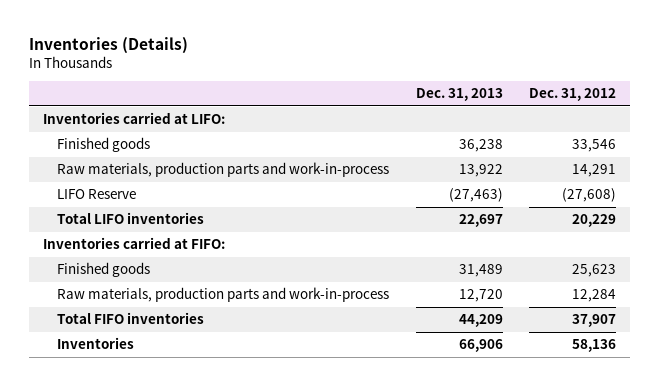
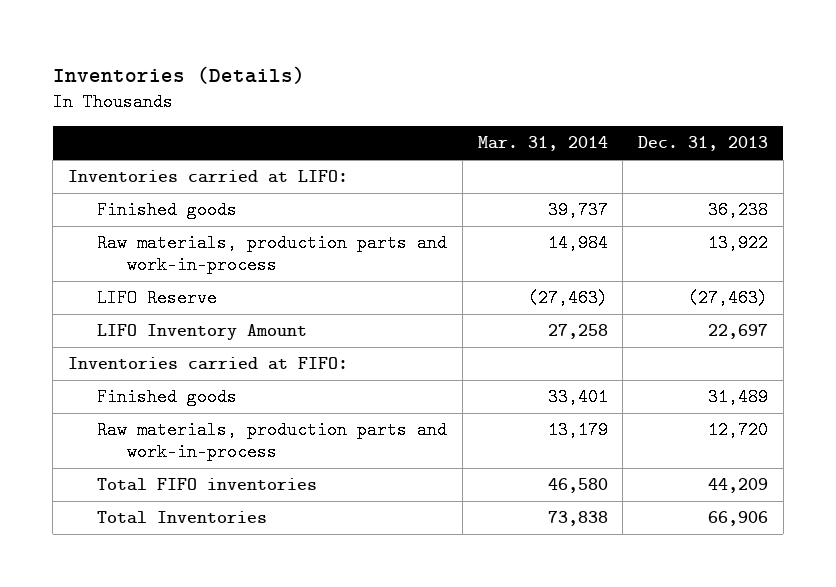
[529,88,617,102] Dec. 31, 2012 -> none
none -> [477,136,608,152] Mar. 31, 2014
[57,212,205,225] Total LIFO inventories -> [97,324,308,341] LIFO Inventory Amount
[57,337,135,350] Inventories -> [97,511,268,525] Total Inventories

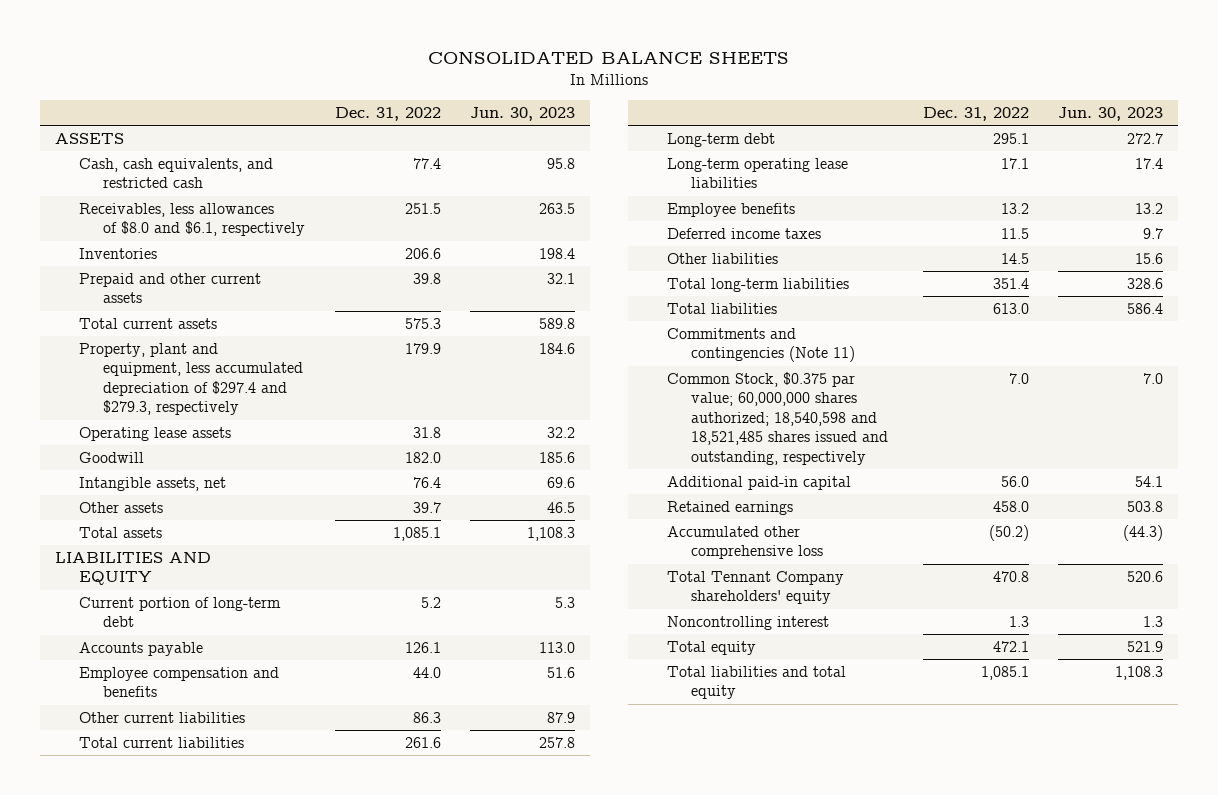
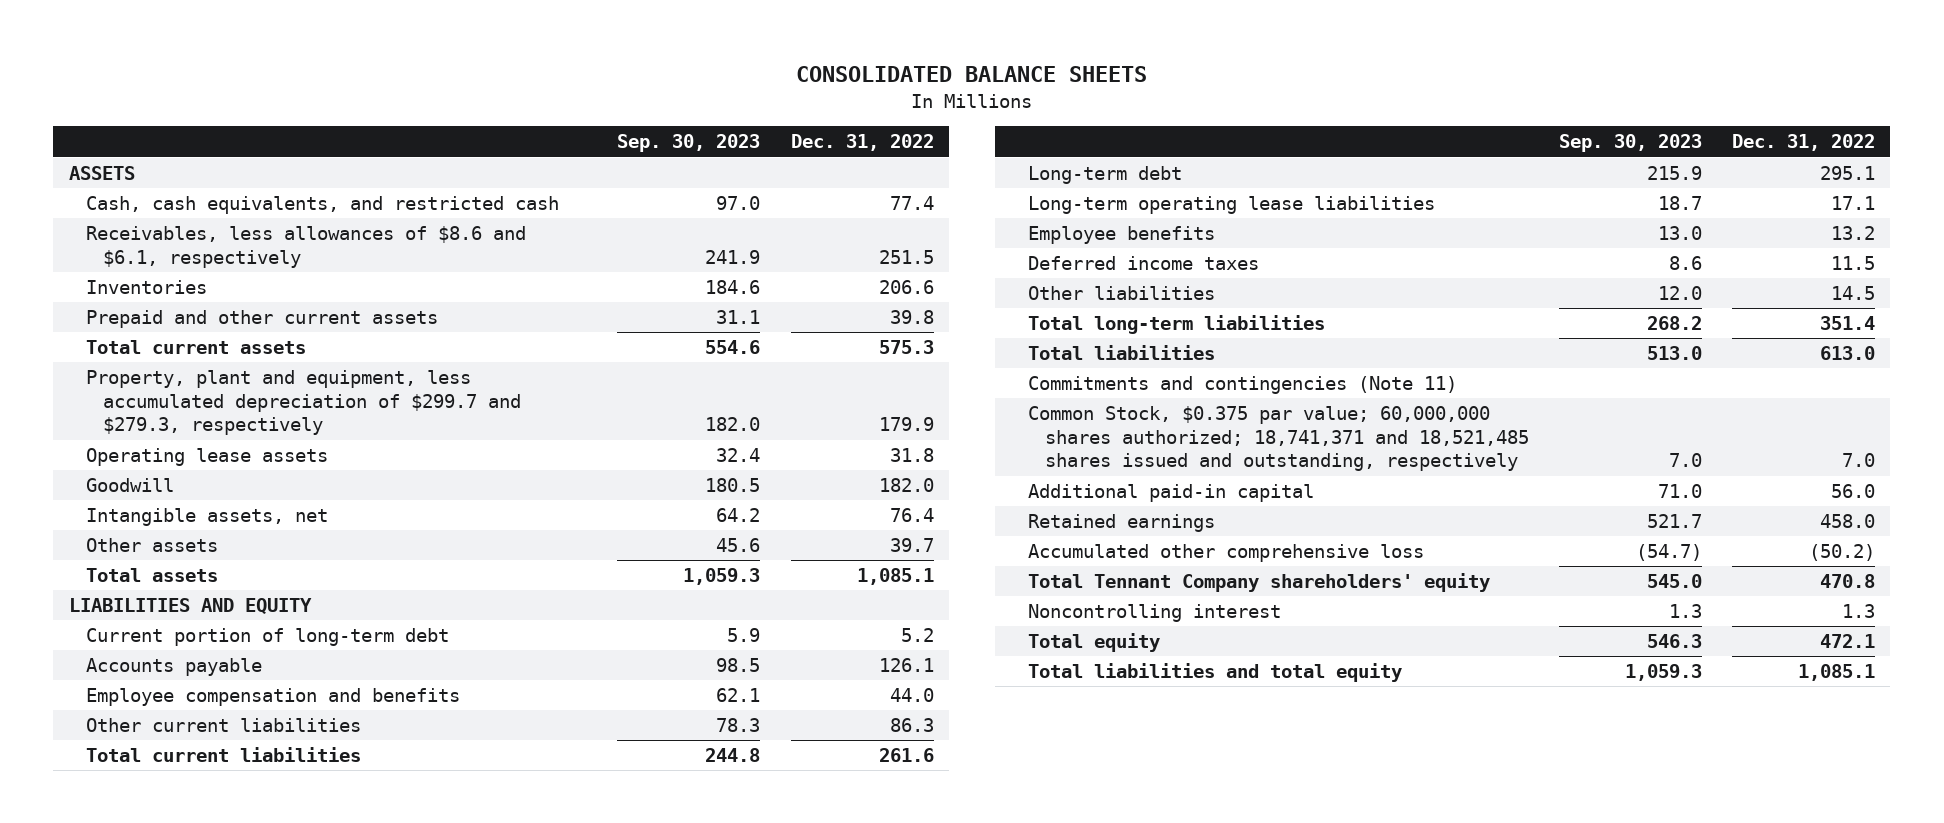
[469,107,575,122] Jun. 30, 2023 -> none
none -> [617,134,761,153] Sep. 30, 2023
[79,202,306,237] Receivables, less allowances of $8.0 and $6.1, respectively -> [85,226,526,268] Receivables, less allowances of $8.6 and $6.1, respectively
[79,342,304,416] Property, plant and equipment, less accumulated depreciation of $297.4 and $279.3, respectively -> [85,370,522,436] Property, plant and equipment, less accumulated depreciation of $299.7 and $279.3, respectively
[667,371,889,465] Common Stock, $0.375 par value; 60,000,000 shares authorized; 18,540,598 and 18,521,485 shares issued and outstanding, respectively -> [1027,406,1529,472] Common Stock, $0.375 par value; 60,000,000 shares authorized; 18,741,371 and 18,521,485 shares issued and outstanding, respectively

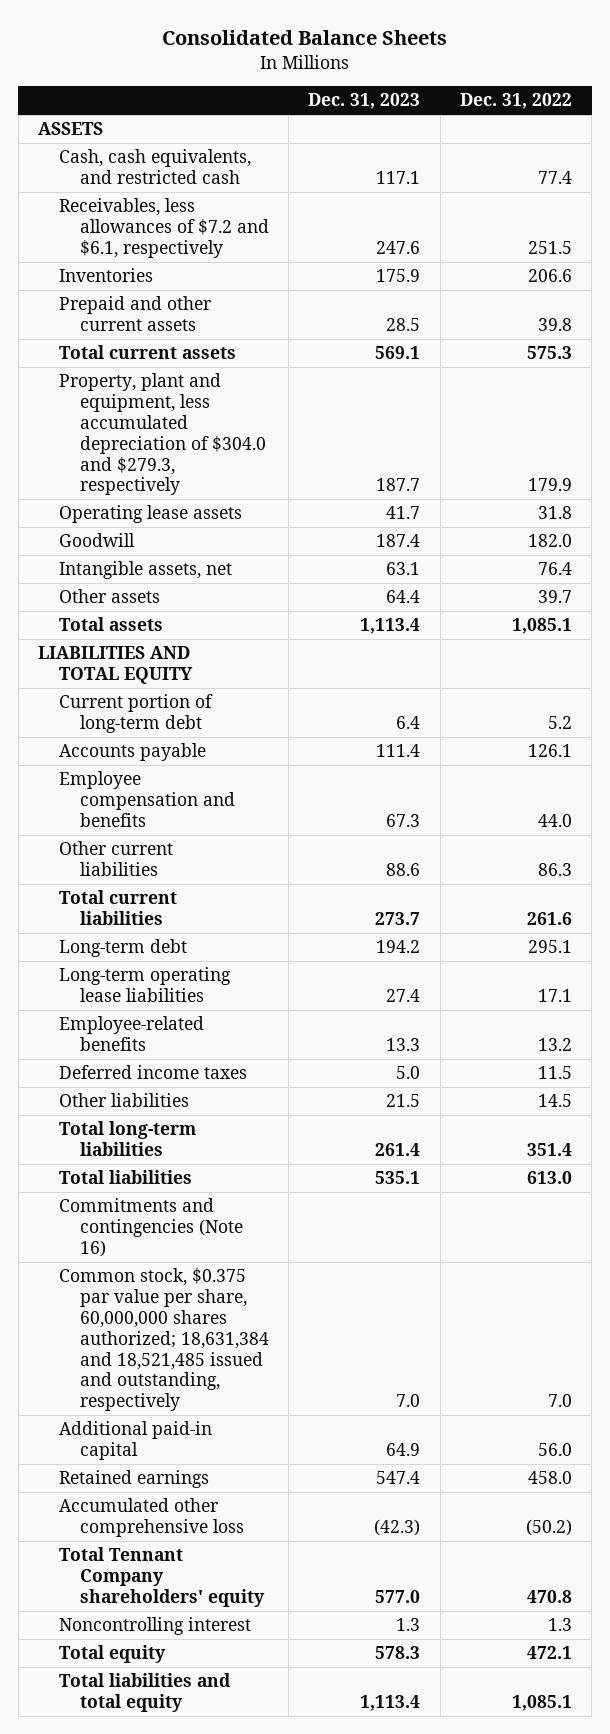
[795,66,1147,83] CONSOLIDATED BALANCE SHEETS -> [161,30,447,46] Consolidated Balance Sheets
[617,134,761,153] Sep. 30, 2023 -> none
none -> [308,93,421,110] Dec. 31, 2023
[85,226,526,268] Receivables, less allowances of $8.6 and $6.1, respectively -> [58,198,269,258] Receivables, less allowances of $7.2 and $6.1, respectively
[85,370,522,436] Property, plant and equipment, less accumulated depreciation of $299.7 and $279.3, respectively -> [58,373,266,496] Property, plant and equipment, less accumulated depreciation of $304.0 and $279.3, respectively
[68,598,312,615] LIABILITIES AND EQUITY -> [38,646,193,685] LIABILITIES AND TOTAL EQUITY
[1027,226,1215,245] Employee benefits -> [58,1016,204,1052] Employee-related benefits
[1027,376,1457,395] Commitments and contingencies (Note 11) -> [58,1198,243,1257] Commitments and contingencies (Note 16)
[1027,406,1529,472] Common Stock, $0.375 par value; 60,000,000 shares authorized; 18,741,371 and 18,521,485 shares issued and outstanding, respectively -> [58,1268,269,1412] Common stock, $0.375 par value per share, 60,000,000 shares authorized; 18,631,384 and 18,521,485 issued and outstanding, respectively

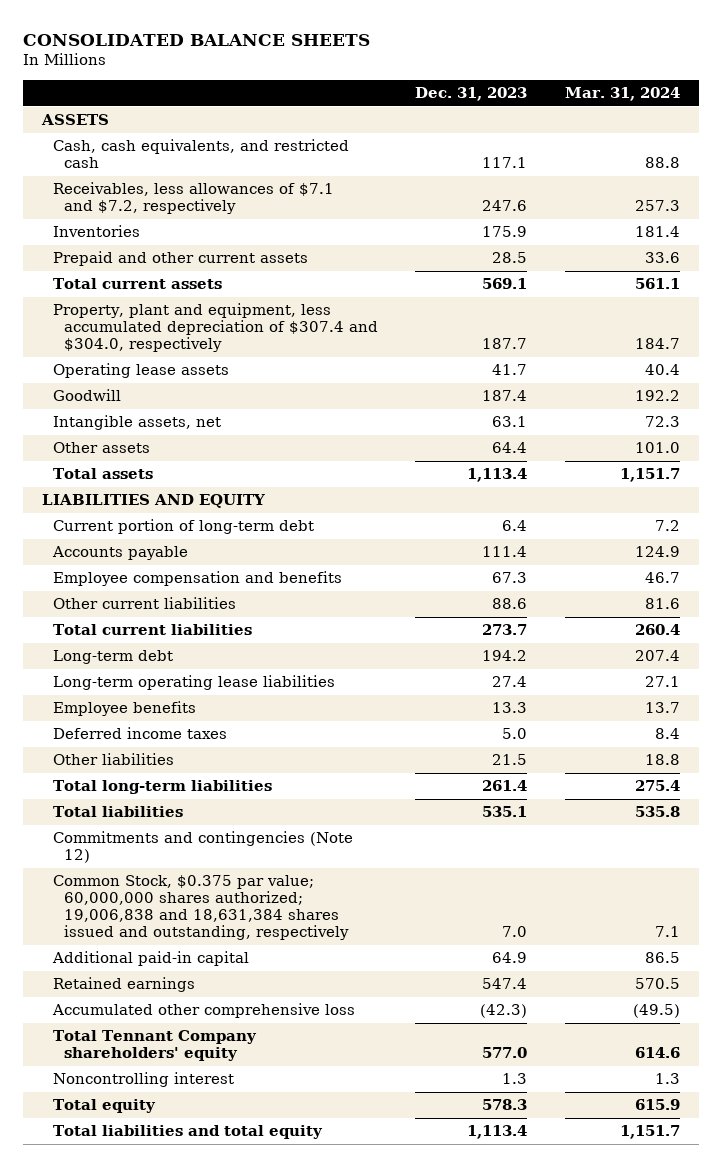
[161,30,447,46] Consolidated Balance Sheets -> [23,33,371,46] CONSOLIDATED BALANCE SHEETS
[459,93,572,110] Dec. 31, 2022 -> none
none -> [564,86,680,101] Mar. 31, 2024
[58,198,269,258] Receivables, less allowances of $7.2 and $6.1, respectively -> [52,182,334,215] Receivables, less allowances of $7.1 and $7.2, respectively
[58,373,266,496] Property, plant and equipment, less accumulated depreciation of $304.0 and $279.3, respectively -> [52,303,378,353] Property, plant and equipment, less accumulated depreciation of $307.4 and $304.0, respectively
[38,646,193,685] LIABILITIES AND TOTAL EQUITY -> [42,494,266,509] LIABILITIES AND EQUITY
[58,1016,204,1052] Employee-related benefits -> [52,701,196,717] Employee benefits
[58,1198,243,1257] Commitments and contingencies (Note 16) -> [52,831,353,864] Commitments and contingencies (Note 12)
[58,1268,269,1412] Common stock, $0.375 par value per share, 60,000,000 shares authorized; 18,631,384 and 18,521,485 issued and outstanding, respectively -> [52,875,349,941] Common Stock, $0.375 par value; 60,000,000 shares authorized; 19,006,838 and 18,631,384 shares issued and outstanding, respectively

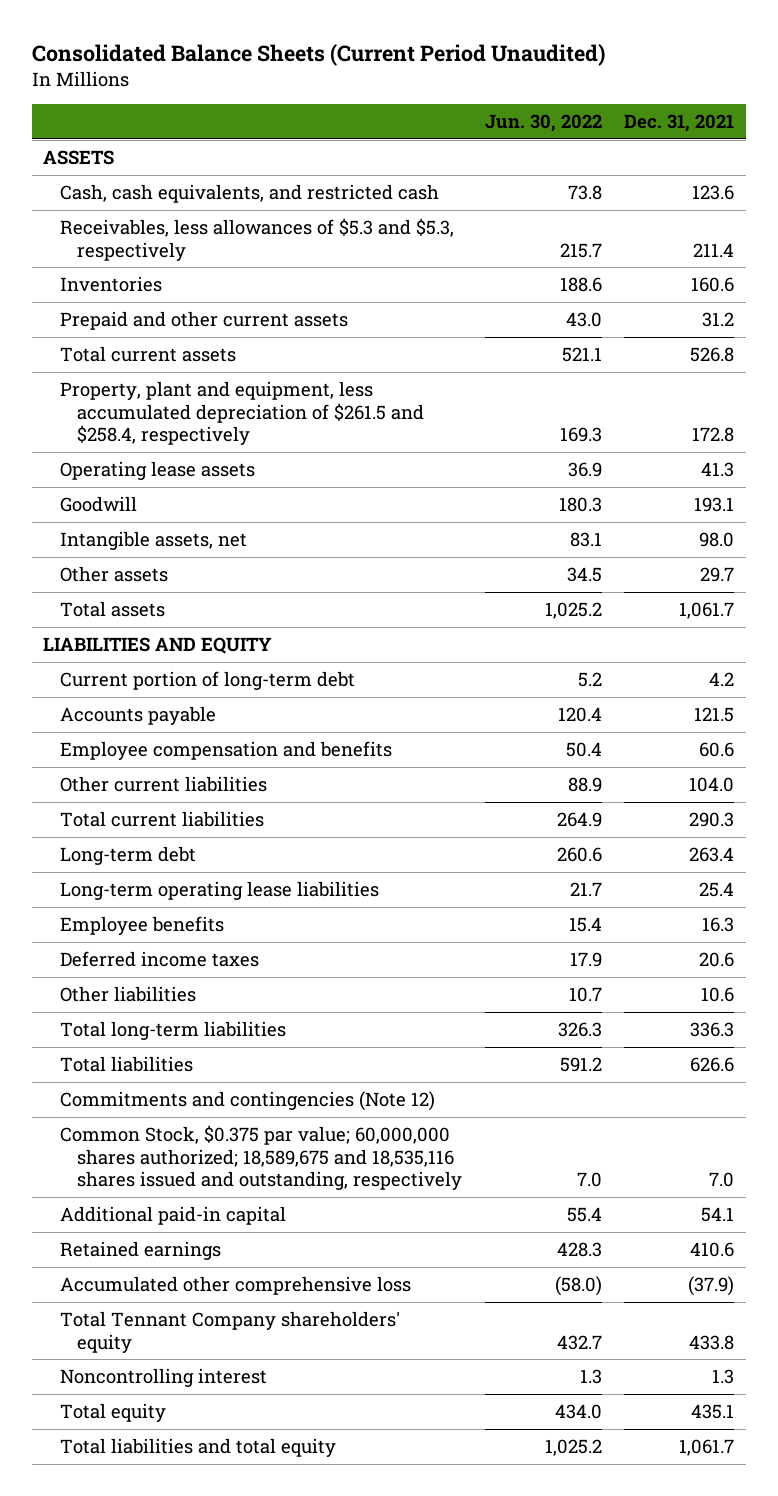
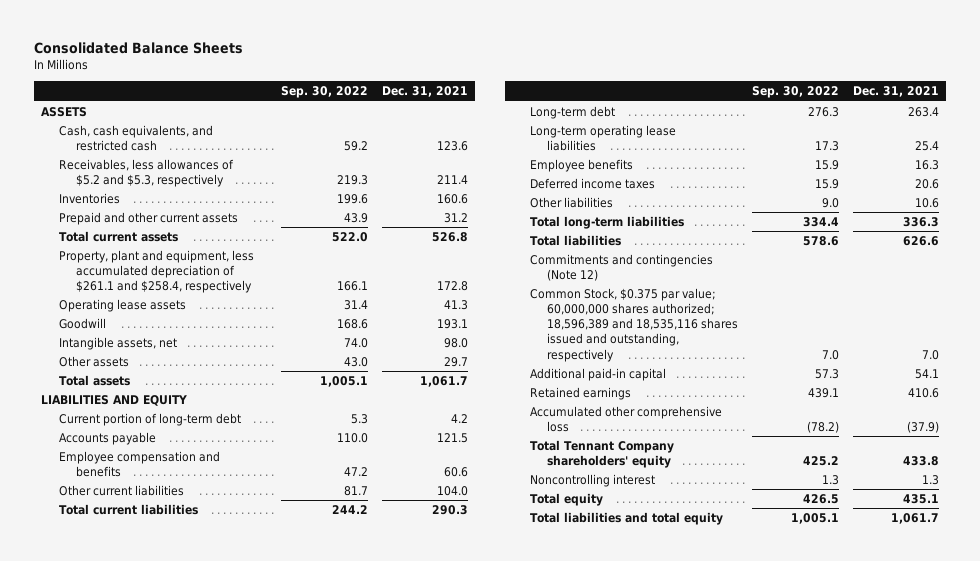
[32,43,606,66] Consolidated Balance Sheets (Current Period Unaudited) -> [34,42,244,55] Consolidated Balance Sheets
[484,114,602,133] Jun. 30, 2022 -> none
none -> [281,86,369,99] Sep. 30, 2022
[60,217,455,261] Receivables, less allowances of $5.3 and $5.3, respectively -> [58,158,234,188] Receivables, less allowances of $5.2 and $5.3, respectively
[60,380,424,446] Property, plant and equipment, less accumulated depreciation of $261.5 and $258.4, respectively -> [58,249,254,294] Property, plant and equipment, less accumulated depreciation of $261.1 and $258.4, respectively
[60,1124,462,1191] Common Stock, $0.375 par value; 60,000,000 shares authorized; 18,589,675 and 18,535,116 shares issued and outstanding, respectively -> [529,287,739,362] Common Stock, $0.375 par value; 60,000,000 shares authorized; 18,596,389 and 18,535,116 shares issued and outstanding, respectively

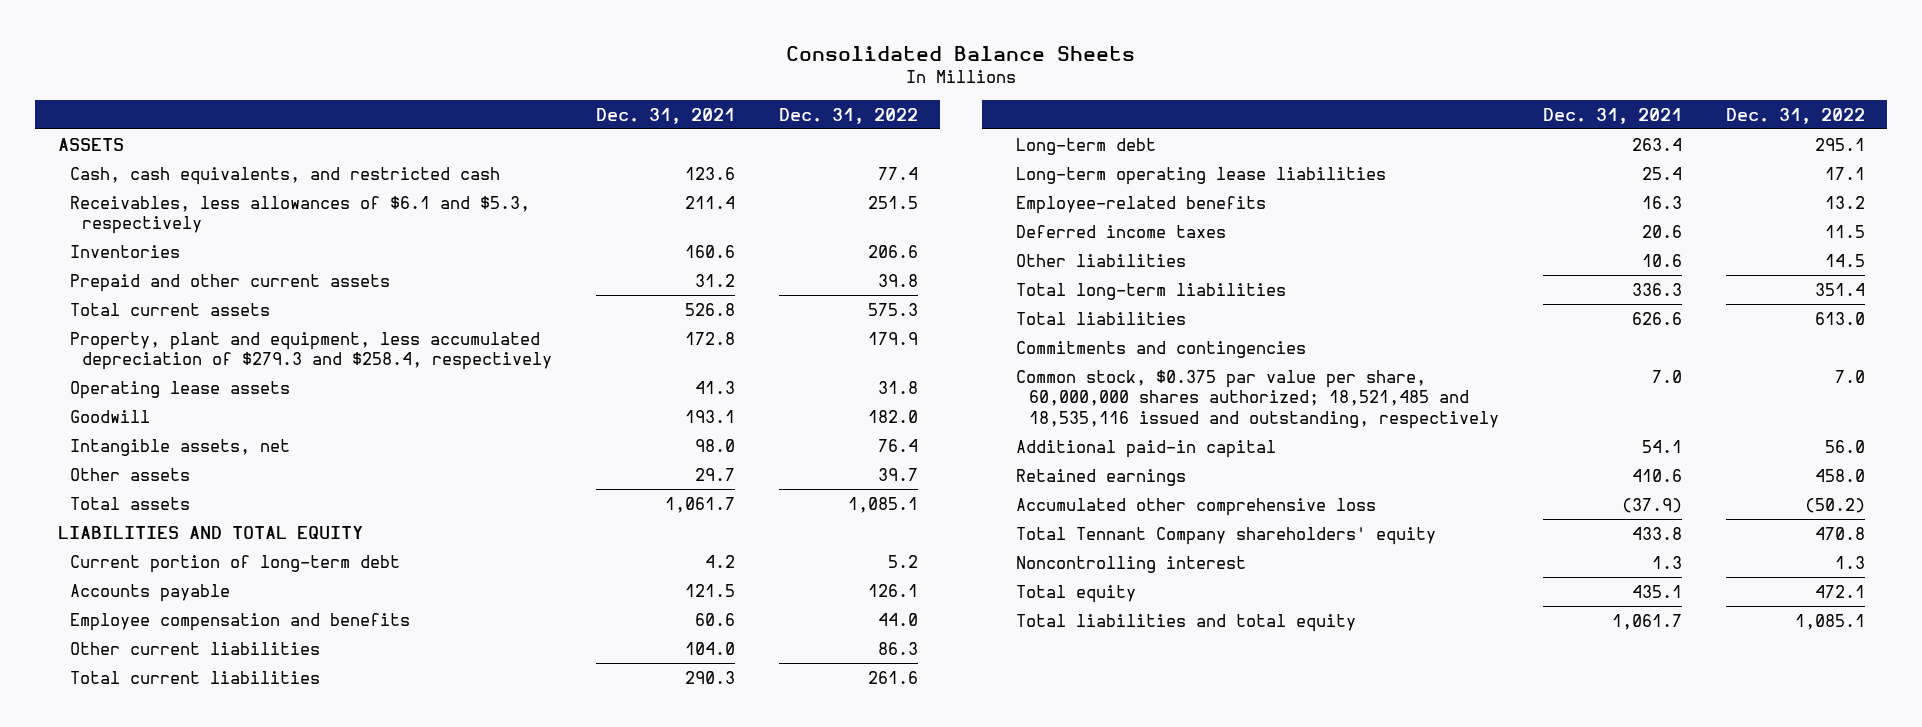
[281,86,369,99] Sep. 30, 2022 -> none
none -> [779,107,919,124] Dec. 31, 2022
[58,158,234,188] Receivables, less allowances of $5.2 and $5.3, respectively -> [69,195,530,235] Receivables, less allowances of $6.1 and $5.3, respectively
[58,249,254,294] Property, plant and equipment, less accumulated depreciation of $261.1 and $258.4, respectively -> [69,331,553,371] Property, plant and equipment, less accumulated depreciation of $279.3 and $258.4, respectively
[41,394,188,406] LIABILITIES AND EQUITY -> [57,525,363,539] LIABILITIES AND TOTAL EQUITY
[529,158,633,172] Employee benefits -> [1016,195,1267,214] Employee-related benefits
[529,253,713,282] Commitments and contingencies (Note 12) -> [1016,340,1307,358] Commitments and contingencies
[529,287,739,362] Common Stock, $0.375 par value; 60,000,000 shares authorized; 18,596,389 and 18,535,116 shares issued and outstanding, respectively -> [1016,369,1499,429] Common stock, $0.375 par value per share, 60,000,000 shares authorized; 18,521,485 and 18,535,116 issued and outstanding, respectively

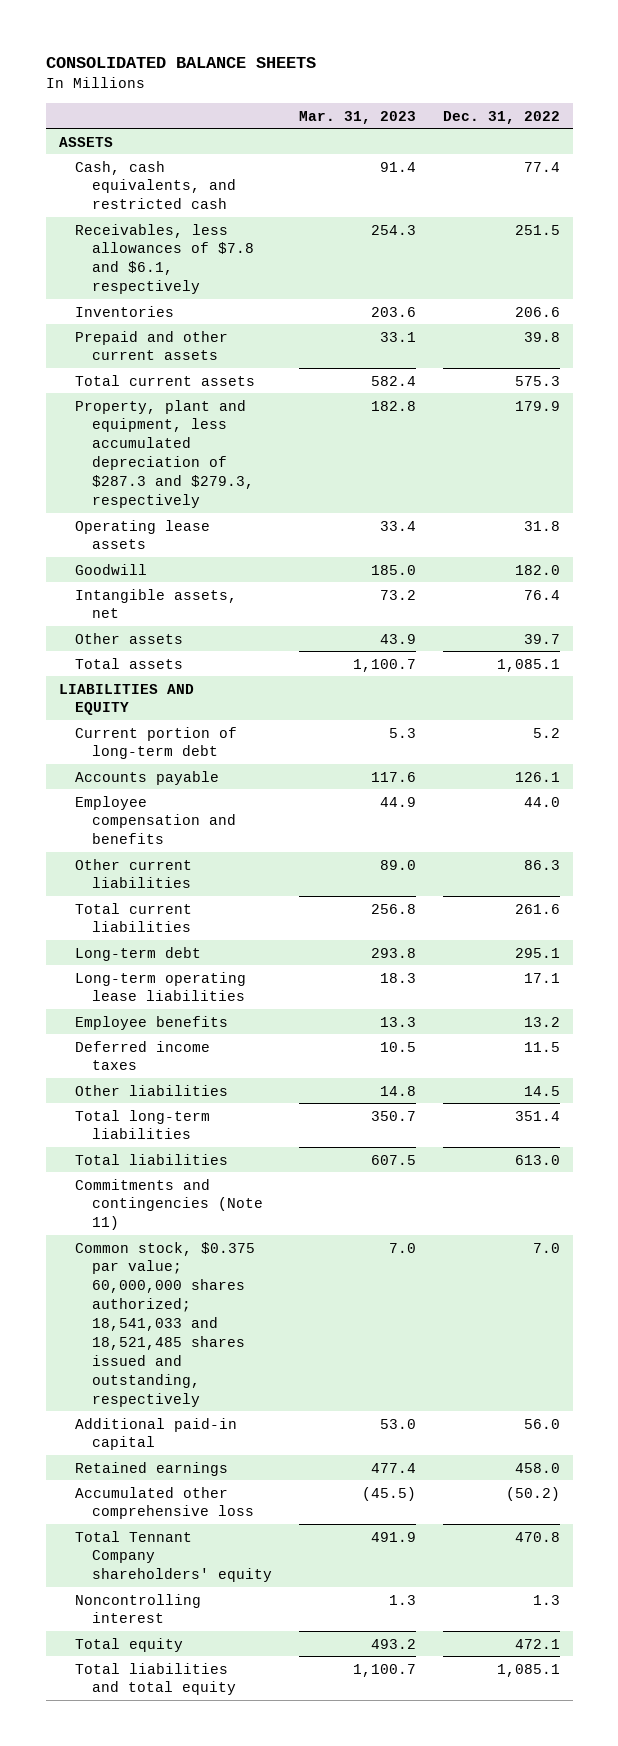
[786,46,1136,62] Consolidated Balance Sheets -> [45,57,316,69] CONSOLIDATED BALANCE SHEETS
[596,107,736,124] Dec. 31, 2021 -> none
none -> [298,110,416,124] Mar. 31, 2023
[69,195,530,235] Receivables, less allowances of $6.1 and $5.3, respectively -> [75,223,254,295] Receivables, less allowances of $7.8 and $6.1, respectively
[69,331,553,371] Property, plant and equipment, less accumulated depreciation of $279.3 and $258.4, respectively -> [75,399,254,508] Property, plant and equipment, less accumulated depreciation of $287.3 and $279.3, respectively
[57,525,363,539] LIABILITIES AND TOTAL EQUITY -> [58,683,194,716] LIABILITIES AND EQUITY
[1016,195,1267,214] Employee-related benefits -> [75,1015,229,1030] Employee benefits
[1016,340,1307,358] Commitments and contingencies -> [75,1178,263,1231] Commitments and contingencies (Note 11)
[1016,369,1499,429] Common stock, $0.375 par value per share, 60,000,000 shares authorized; 18,521,485 and 18,535,116 issued and outstanding, respectively -> [75,1241,256,1407] Common stock, $0.375 par value; 60,000,000 shares authorized; 18,541,033 and 18,521,485 shares issued and outstanding, respectively

